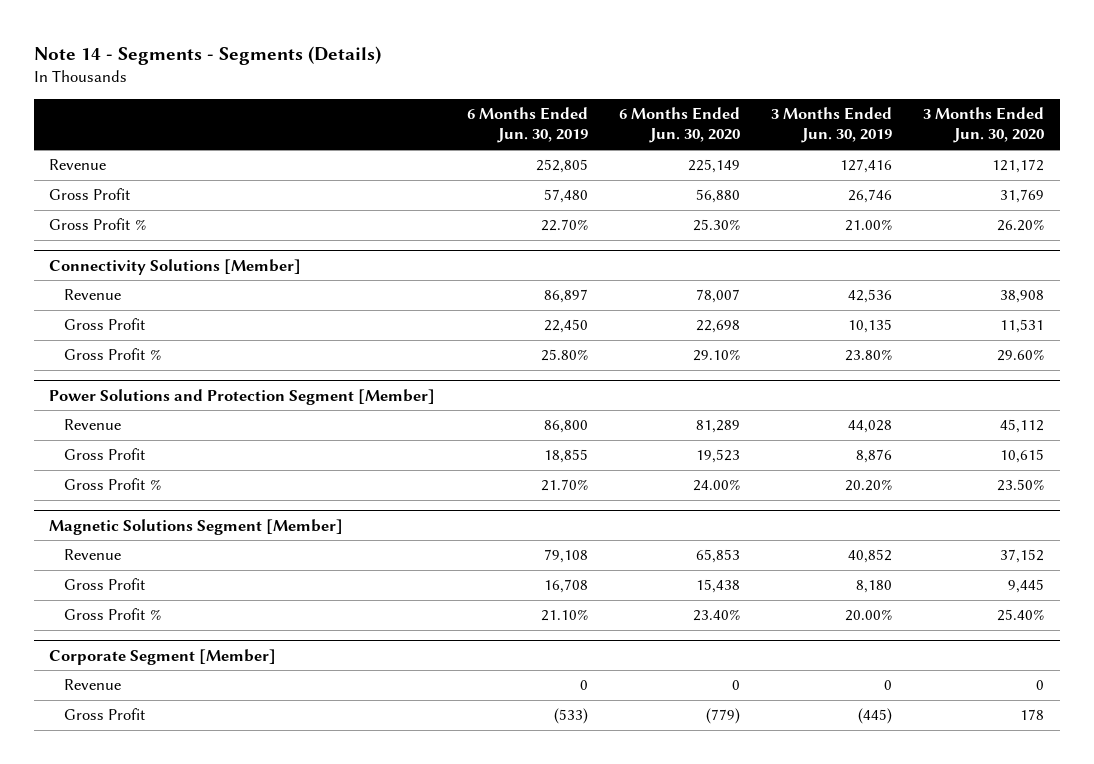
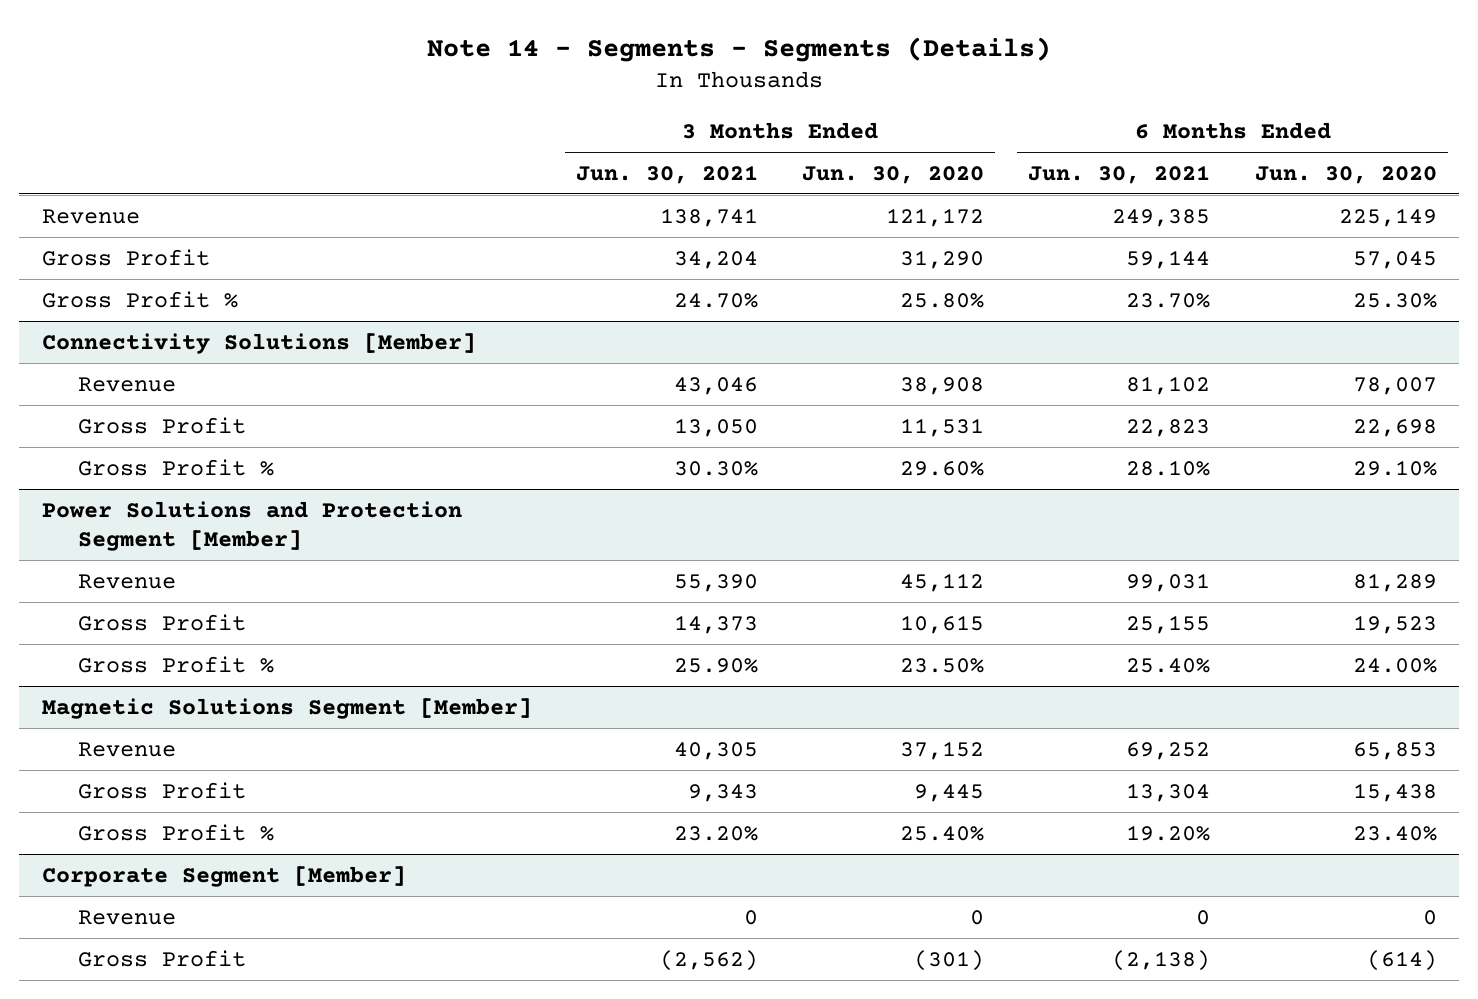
[466,107,588,144] 6 Months Ended Jun. 30, 2019 -> none
[770,107,892,144] 3 Months Ended Jun. 30, 2019 -> none
none -> [575,164,758,184] Jun. 30, 2021
none -> [1028,164,1211,184] Jun. 30, 2021
[695,189,740,204] 56,880 -> [1352,250,1437,269] 57,045
[1000,189,1045,204] 31,769 -> [900,249,985,269] 31,290
[997,219,1045,232] 26.20% -> [900,292,985,308] 25.80%
[705,708,740,725] (779) -> [1366,949,1437,971] (614)
[1020,709,1045,721] 178 -> [914,949,985,971] (301)

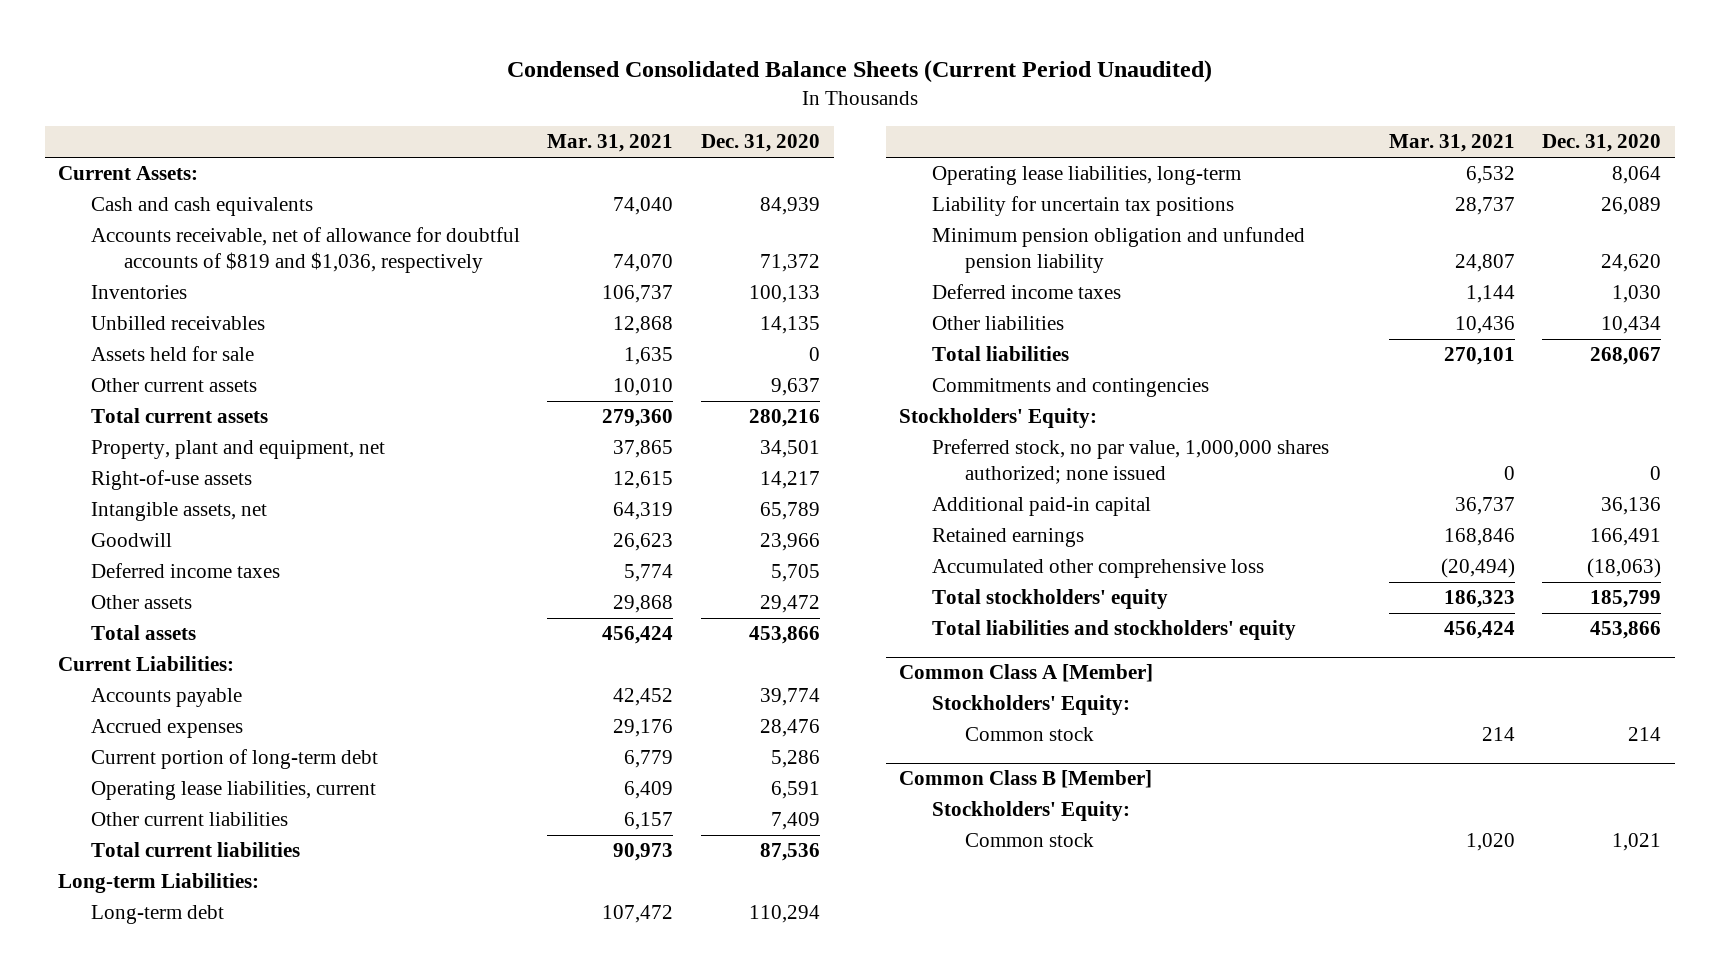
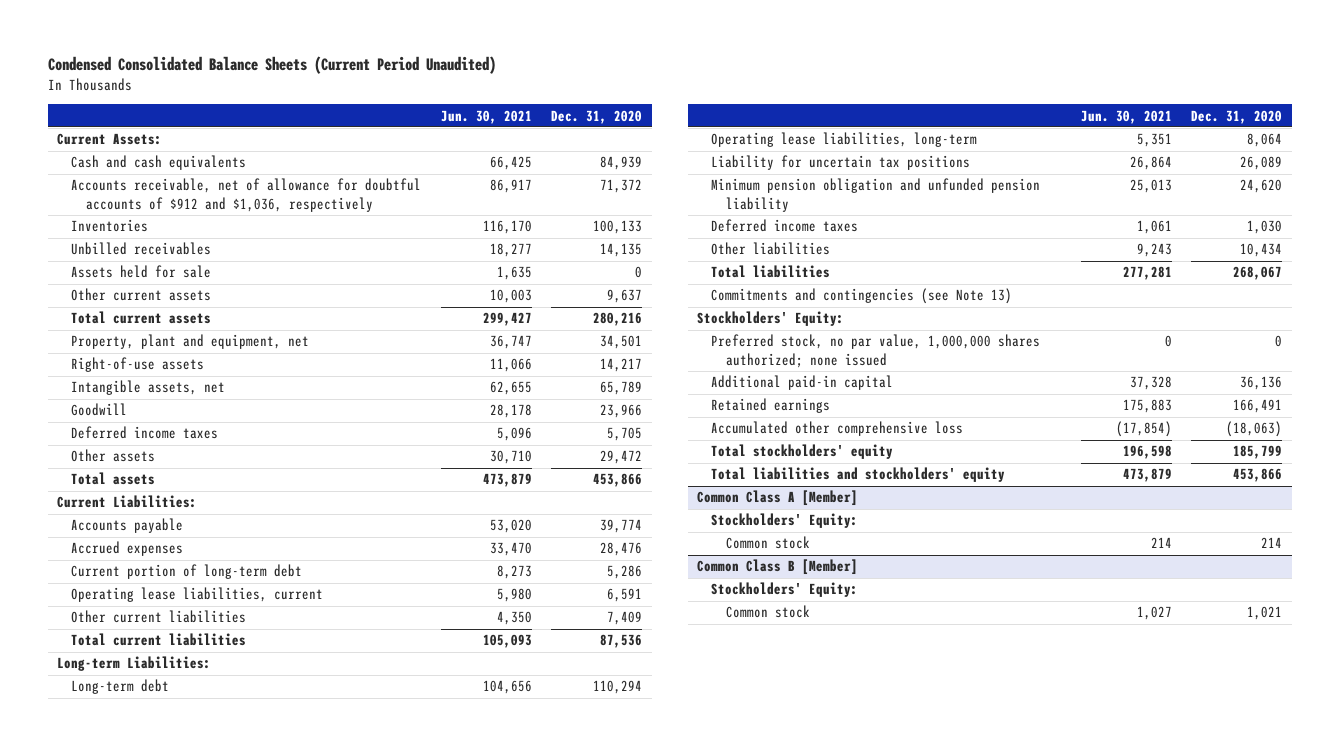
[547,134,674,153] Mar. 31, 2021 -> none
none -> [440,109,532,124] Jun. 30, 2021
[91,227,521,274] Accounts receivable, net of allowance for doubtful accounts of $819 and $1,036, respectively -> [71,178,422,212] Accounts receivable, net of allowance for doubtful accounts of $912 and $1,036, respectively
[932,378,1210,398] Commitments and contingencies -> [711,288,1013,305] Commitments and contingencies (see Note 13)

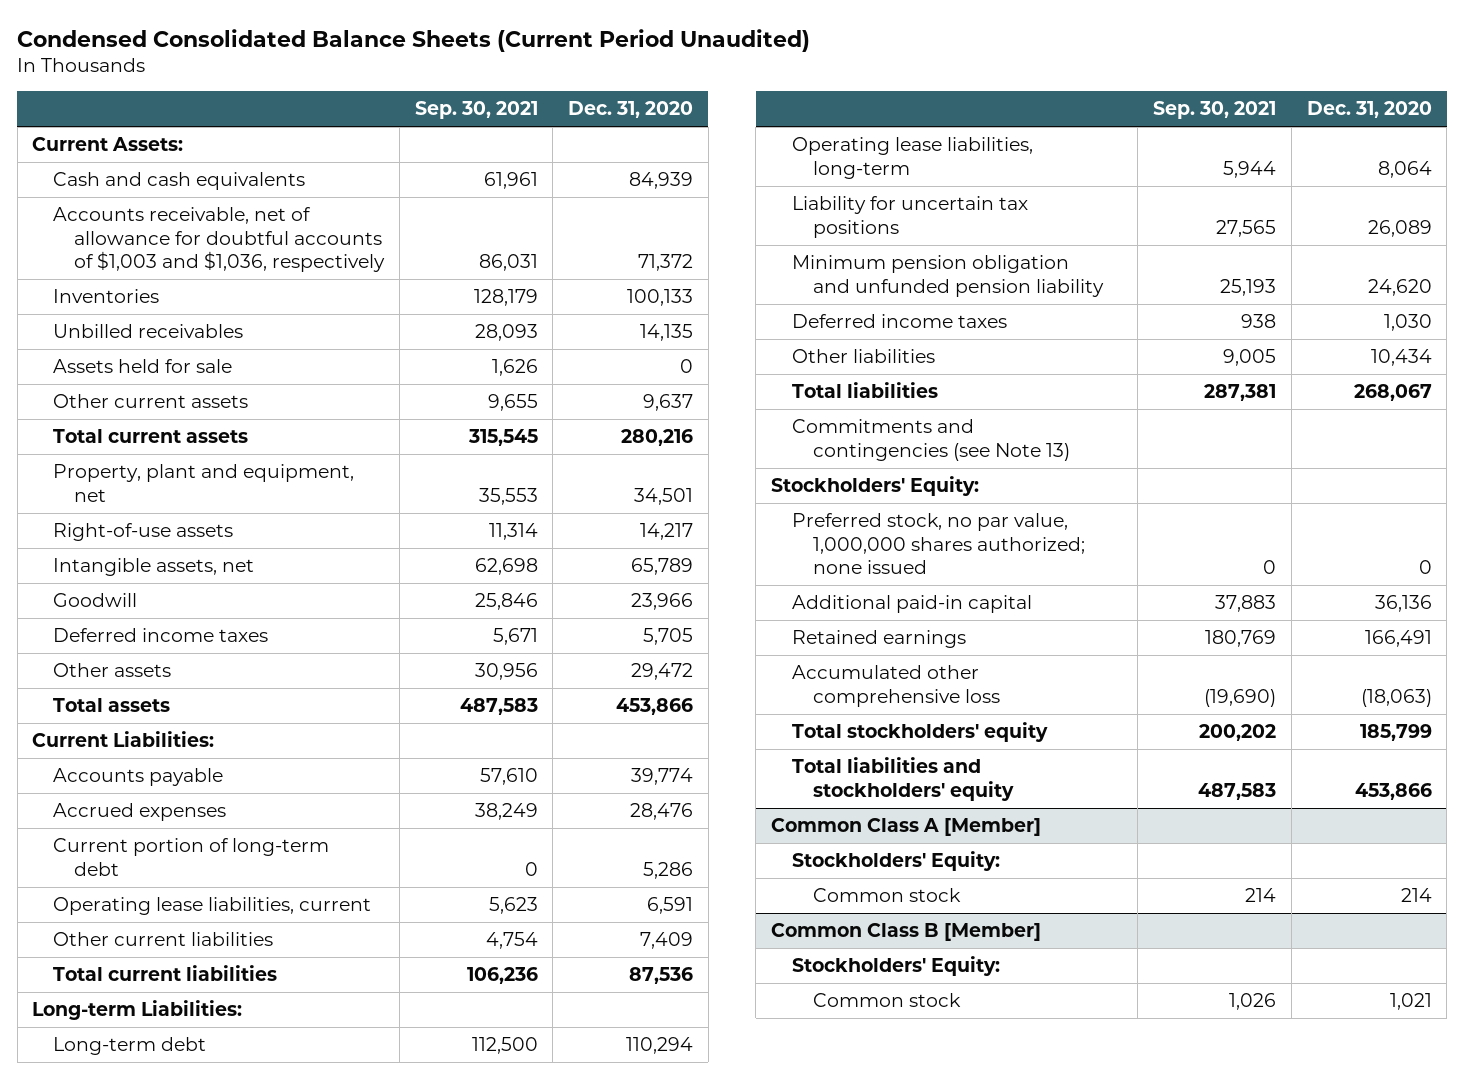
[440,109,532,124] Jun. 30, 2021 -> none
none -> [414,101,538,120] Sep. 30, 2021
[71,178,422,212] Accounts receivable, net of allowance for doubtful accounts of $912 and $1,036, respectively -> [53,207,386,273] Accounts receivable, net of allowance for doubtful accounts of $1,003 and $1,036, respectively

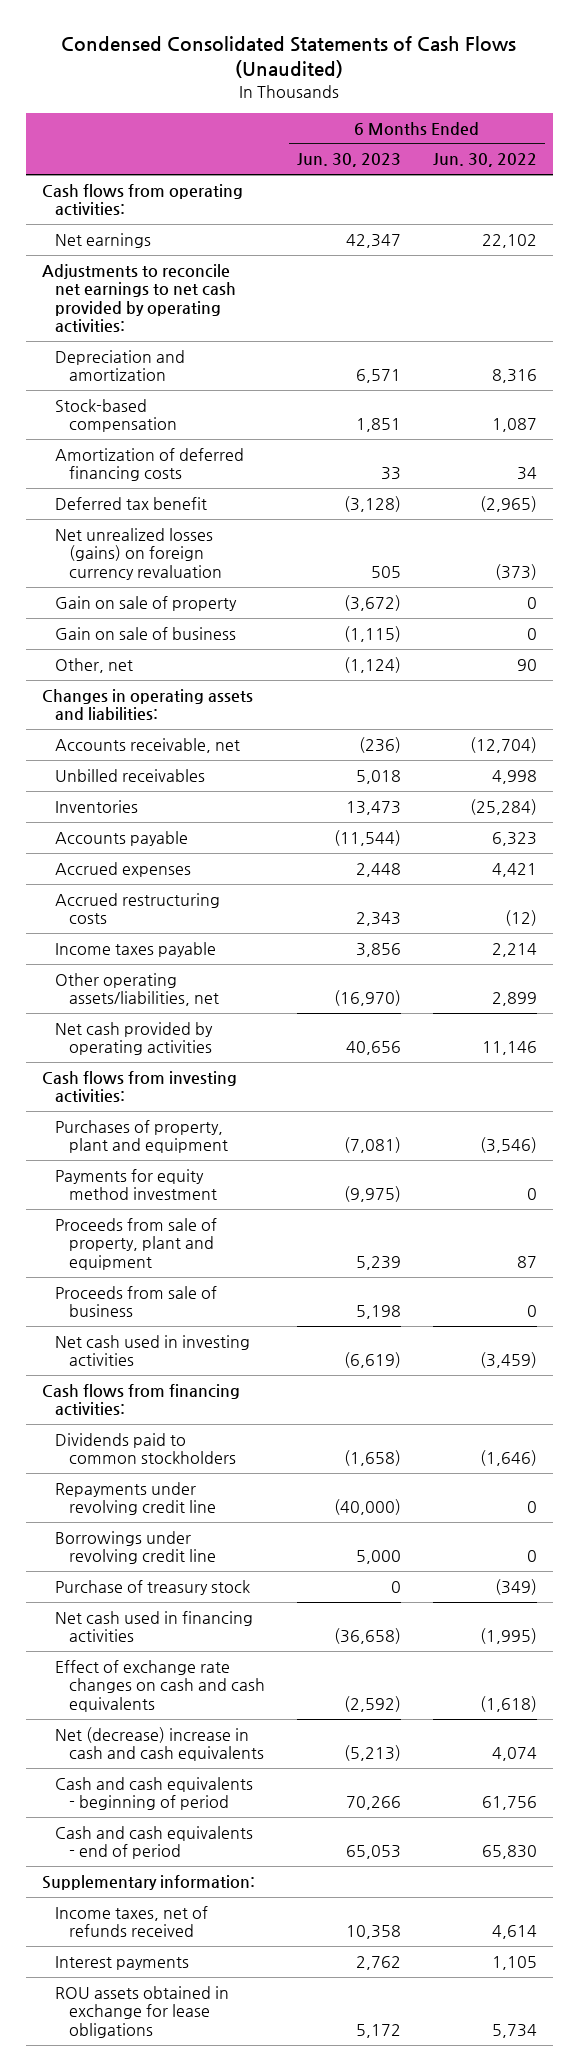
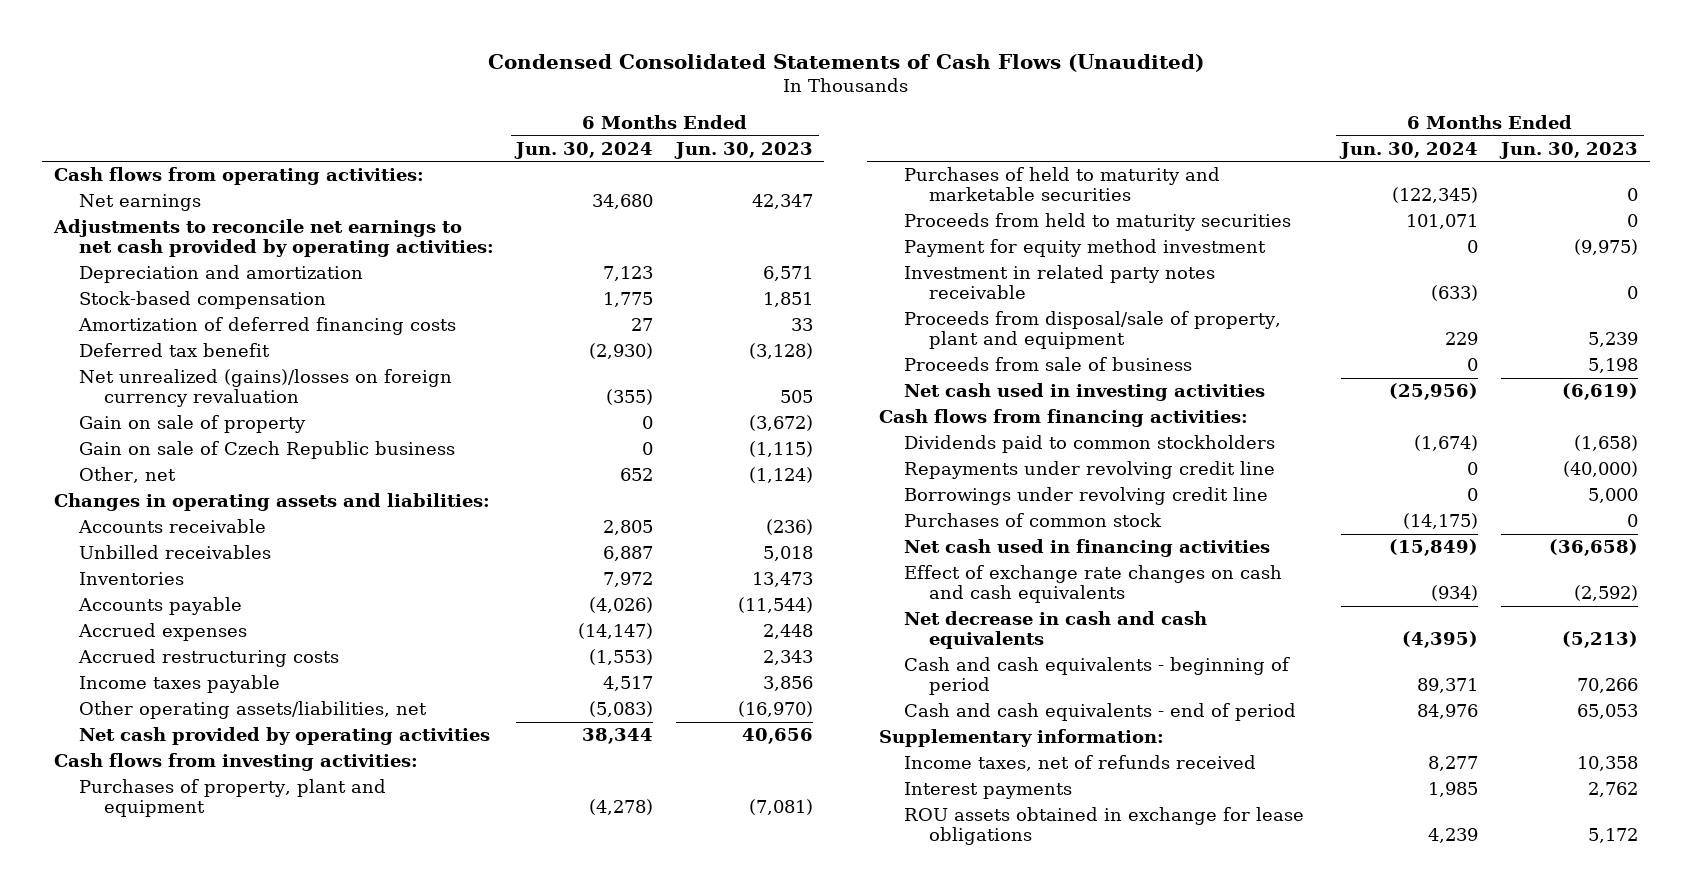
[433,153,538,168] Jun. 30, 2022 -> none
none -> [514,141,654,159] Jun. 30, 2024
[55,527,222,580] Net unrealized losses (gains) on foreign currency revaluation -> [78,369,452,408] Net unrealized (gains)/losses on foreign currency revaluation
[55,626,237,640] Gain on sale of business -> [78,441,455,460] Gain on sale of Czech Republic business
[55,737,241,753] Accounts receivable, net -> [77,519,266,534] Accounts receivable
none -> [903,167,1220,202] Purchases of held to maturity and marketable securities
none -> [903,213,1291,232] Proceeds from held to maturity securities
[55,1168,217,1201] Payments for equity method investment -> [903,239,1266,258] Payment for equity method investment
none -> [903,265,1215,300] Investment in related party notes receivable
[55,1217,218,1270] Proceeds from sale of property, plant and equipment -> [903,311,1281,350] Proceeds from disposal/sale of property, plant and equipment
[55,1579,251,1595] Purchase of treasury stock -> [903,513,1162,528] Purchases of common stock
[55,1726,264,1762] Net (decrease) increase in cash and cash equivalents -> [903,611,1207,650] Net decrease in cash and cash equivalents

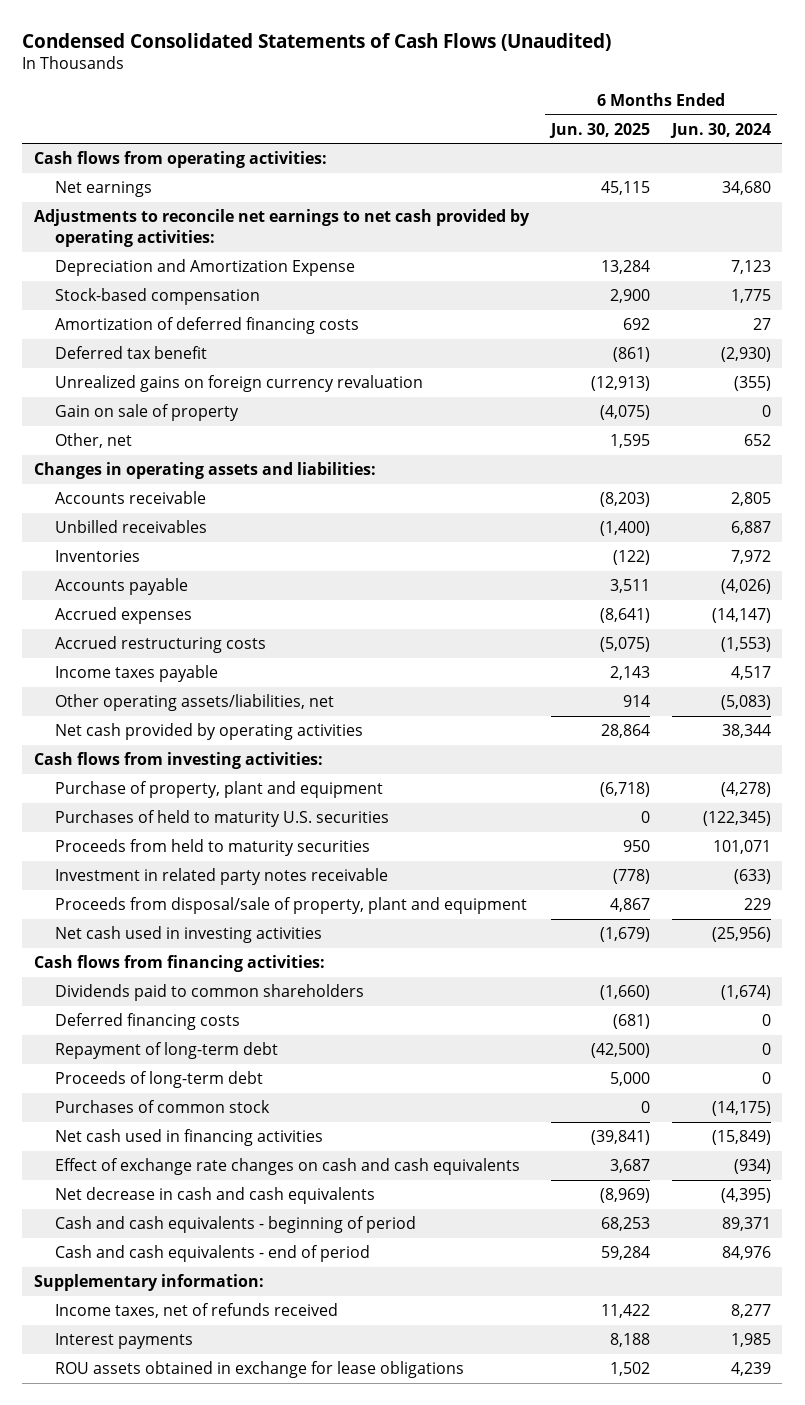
[673,141,813,159] Jun. 30, 2023 -> none
none -> [548,122,650,138] Jun. 30, 2025
[78,265,363,284] Depreciation and amortization -> [55,259,356,277] Depreciation and Amortization Expense
[78,369,452,408] Net unrealized (gains)/losses on foreign currency revaluation -> [55,375,424,393] Unrealized gains on foreign currency revaluation
[78,441,455,460] Gain on sale of Czech Republic business -> none
[78,779,386,818] Purchases of property, plant and equipment -> [55,781,384,799] Purchase of property, plant and equipment
[903,167,1220,202] Purchases of held to maturity and marketable securities -> [55,810,390,828] Purchases of held to maturity U.S. securities
[903,239,1266,258] Payment for equity method investment -> none
[903,357,1192,372] Proceeds from sale of business -> none
[903,461,1275,480] Repayments under revolving credit line -> none
[903,487,1268,506] Borrowings under revolving credit line -> none
[903,435,1275,454] Dividends paid to common stockholders -> [55,984,365,1002] Dividends paid to common shareholders
none -> [55,1013,241,1031] Deferred financing costs
none -> [55,1042,279,1060] Repayment of long-term debt
none -> [55,1071,264,1089] Proceeds of long-term debt

